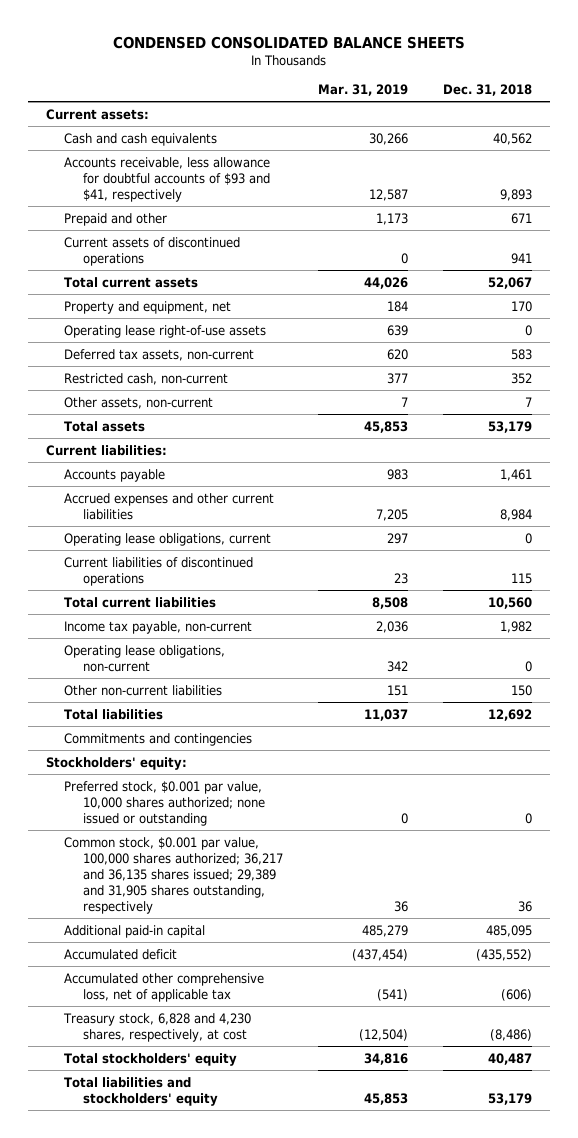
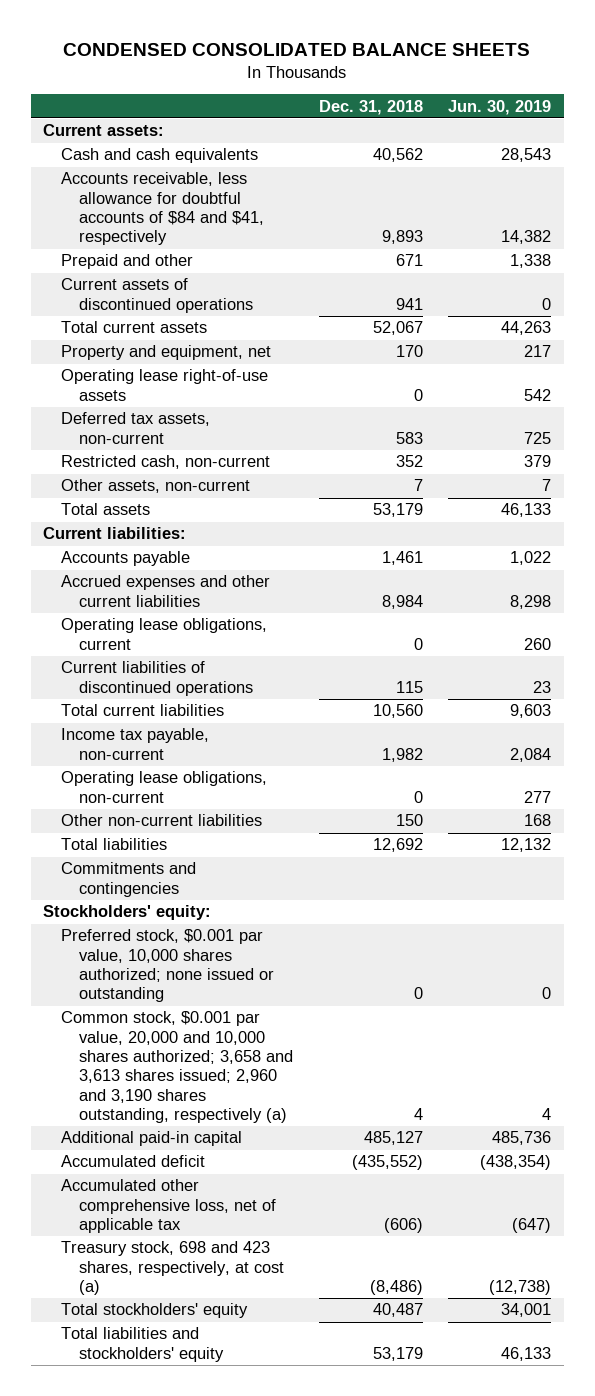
[318,84,409,97] Mar. 31, 2019 -> none
none -> [448,99,552,115] Jun. 30, 2019
[64,156,271,202] Accounts receivable, less allowance for doubtful accounts of $93 and $41, respectively -> [61,172,264,246] Accounts receivable, less allowance for doubtful accounts of $84 and $41, respectively
[64,836,283,914] Common stock, $0.001 par value, 100,000 shares authorized; 36,217 and 36,135 shares issued; 29,389 and 31,905 shares outstanding, respectively -> [61,1011,293,1124] Common stock, $0.001 par value, 20,000 and 10,000 shares authorized; 3,658 and 3,613 shares issued; 2,960 and 3,190 shares outstanding, respectively (a)
[518,900,533,912] 36 -> [413,1108,423,1121] 4
[486,924,533,937] 485,095 -> [363,1131,423,1146] 485,127
[63,1012,252,1042] Treasury stock, 6,828 and 4,230 shares, respectively, at cost -> [61,1241,284,1296] Treasury stock, 698 and 423 shares, respectively, at cost (a)

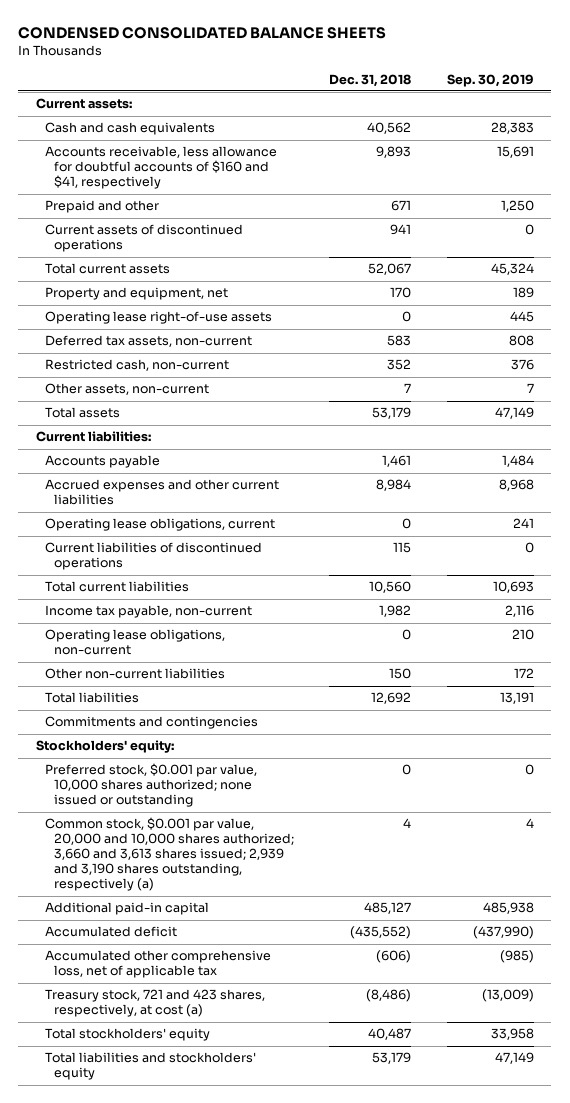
[448,99,552,115] Jun. 30, 2019 -> none
none -> [446,73,534,87] Sep. 30, 2019
[61,172,264,246] Accounts receivable, less allowance for doubtful accounts of $84 and $41, respectively -> [44,146,277,190] Accounts receivable, less allowance for doubtful accounts of $160 and $41, respectively
[61,1011,293,1124] Common stock, $0.001 par value, 20,000 and 10,000 shares authorized; 3,658 and 3,613 shares issued; 2,960 and 3,190 shares outstanding, respectively (a) -> [44,817,294,892] Common stock, $0.001 par value, 20,000 and 10,000 shares authorized; 3,660 and 3,613 shares issued; 2,939 and 3,190 shares outstanding, respectively (a)
[61,1241,284,1296] Treasury stock, 698 and 423 shares, respectively, at cost (a) -> [44,989,265,1018] Treasury stock, 721 and 423 shares, respectively, at cost (a)

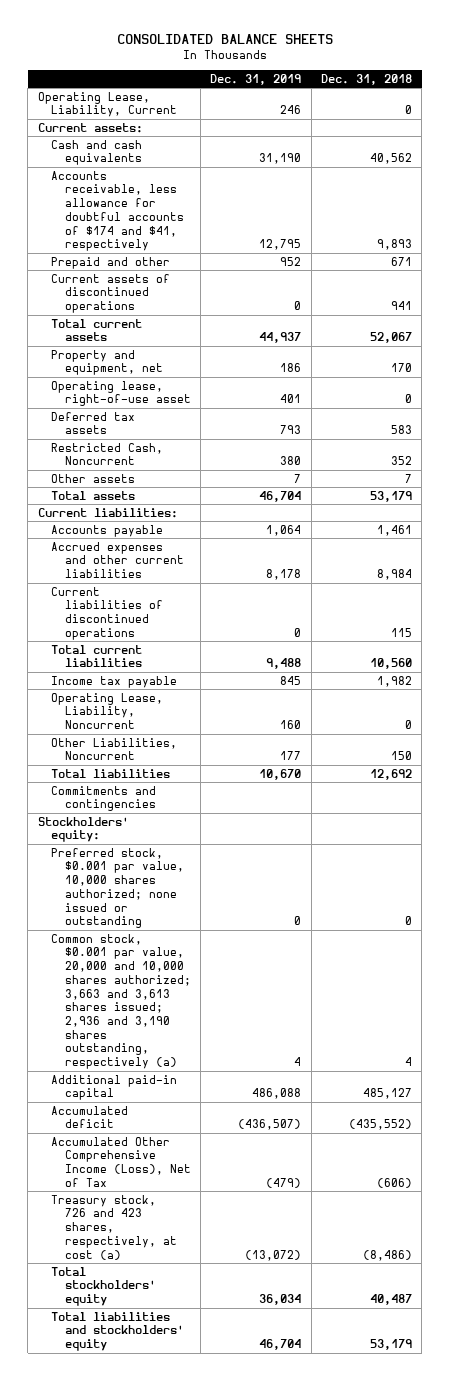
[18,26,387,39] CONDENSED CONSOLIDATED BALANCE SHEETS -> [116,34,333,45] CONSOLIDATED BALANCE SHEETS
[446,73,534,87] Sep. 30, 2019 -> none
none -> [210,73,302,85] Dec. 31, 2019
none -> [37,91,178,118] Operating Lease, Liability, Current
[44,146,277,190] Accounts receivable, less allowance for doubtful accounts of $160 and $41, respectively -> [51,170,184,252] Accounts receivable, less allowance for doubtful accounts of $174 and $41, respectively
[44,311,272,325] Operating lease right-of-use assets -> [51,380,191,407] Operating lease, right-of-use asset
[44,335,252,348] Deferred tax assets, non-current -> [51,411,136,435] Deferred tax assets
[44,359,229,372] Restricted cash, non-current -> [51,442,164,466] Restricted Cash, Noncurrent
[44,383,209,396] Other assets, non-current -> [51,473,136,483] Other assets
[44,518,275,532] Operating lease obligations, current -> none
[44,605,252,619] Income tax payable, non-current -> [51,675,178,688] Income tax payable
[44,629,225,656] Operating lease obligations, non-current -> [51,692,164,730] Operating Lease, Liability, Noncurrent
[44,668,225,680] Other non-current liabilities -> [51,737,178,761] Other Liabilities, Noncurrent
[44,817,294,892] Common stock, $0.001 par value, 20,000 and 10,000 shares authorized; 3,660 and 3,613 shares issued; 2,939 and 3,190 shares outstanding, respectively (a) -> [51,933,191,1070] Common stock, $0.001 par value, 20,000 and 10,000 shares authorized; 3,663 and 3,613 shares issued; 2,936 and 3,190 shares outstanding, respectively (a)
[44,950,271,979] Accumulated other comprehensive loss, net of applicable tax -> [51,1136,191,1187] Accumulated Other Comprehensive Income (Loss), Net of Tax
[44,989,265,1018] Treasury stock, 721 and 423 shares, respectively, at cost (a) -> [51,1194,177,1260] Treasury stock, 726 and 423 shares, respectively, at cost (a)

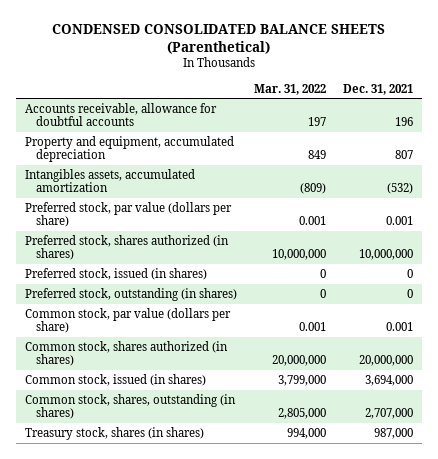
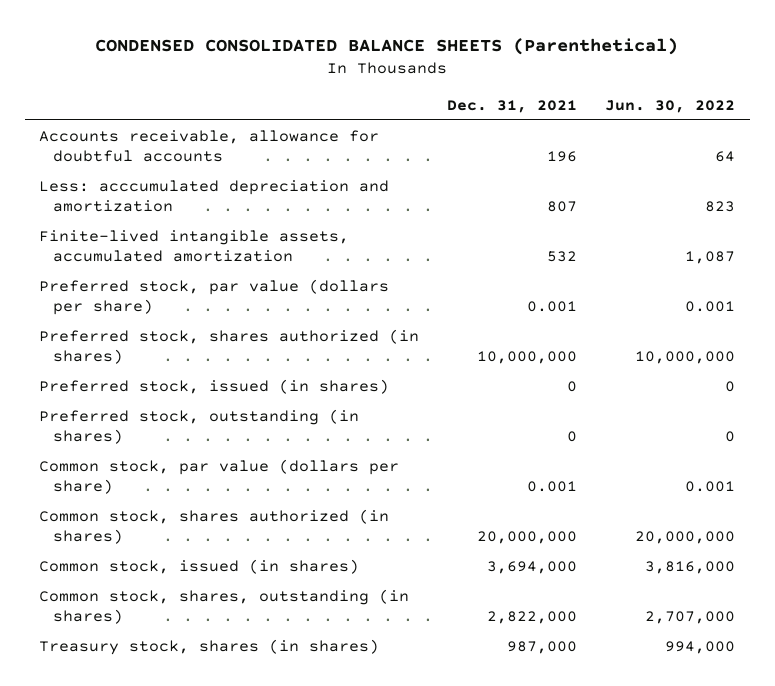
[253,83,326,95] Mar. 31, 2022 -> none
none -> [605,99,736,113] Jun. 30, 2022
[24,135,234,163] Property and equipment, accumulated depreciation -> [39,179,390,213] Less: acccumulated depreciation and amortization
[24,168,195,193] Intangibles assets, accumulated amortization -> [39,229,350,263] Finite-lived intangible assets, accumulated amortization
[387,183,414,195] (532) -> [547,251,578,263] 532
[365,408,414,420] 2,707,000 -> [487,611,578,625] 2,822,000

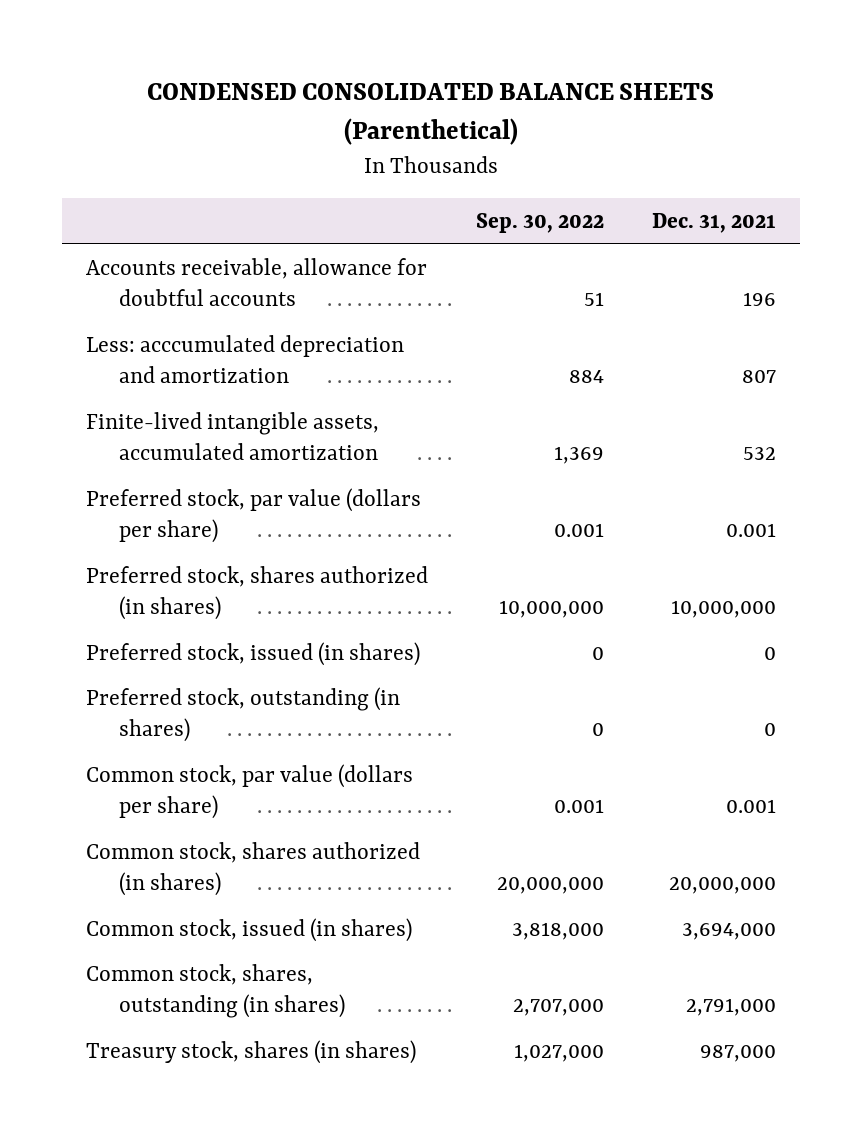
[605,99,736,113] Jun. 30, 2022 -> none
none -> [475,213,604,234] Sep. 30, 2022
[487,611,578,625] 2,822,000 -> [685,998,776,1017] 2,791,000

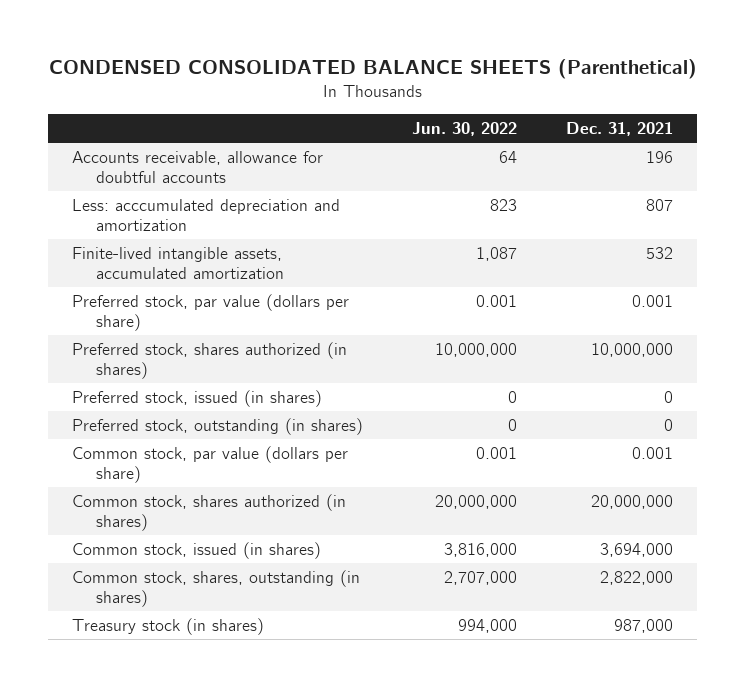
[475,213,604,234] Sep. 30, 2022 -> none
none -> [412,122,518,137] Jun. 30, 2022
[685,998,776,1017] 2,791,000 -> [599,570,673,585] 2,822,000
[85,1039,416,1064] Treasury stock, shares (in shares) -> [72,617,265,635] Treasury stock (in shares)

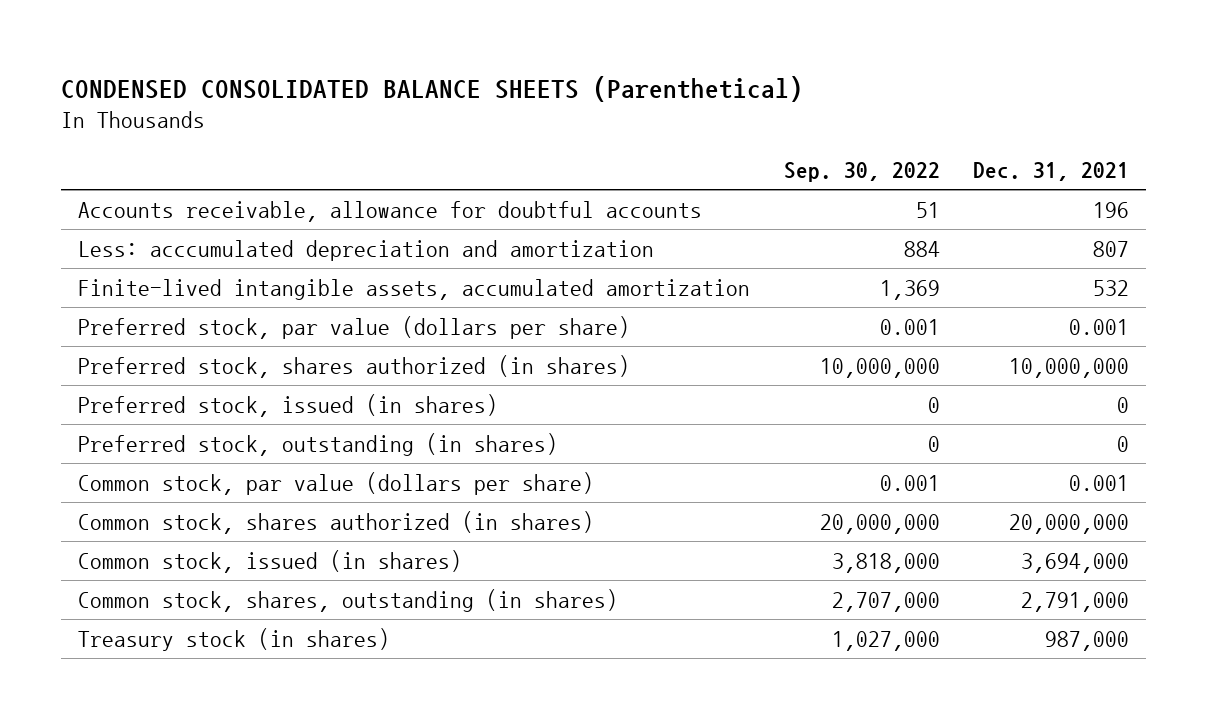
[412,122,518,137] Jun. 30, 2022 -> none
none -> [783,162,940,183] Sep. 30, 2022
[599,570,673,585] 2,822,000 -> [1021,591,1130,612] 2,791,000

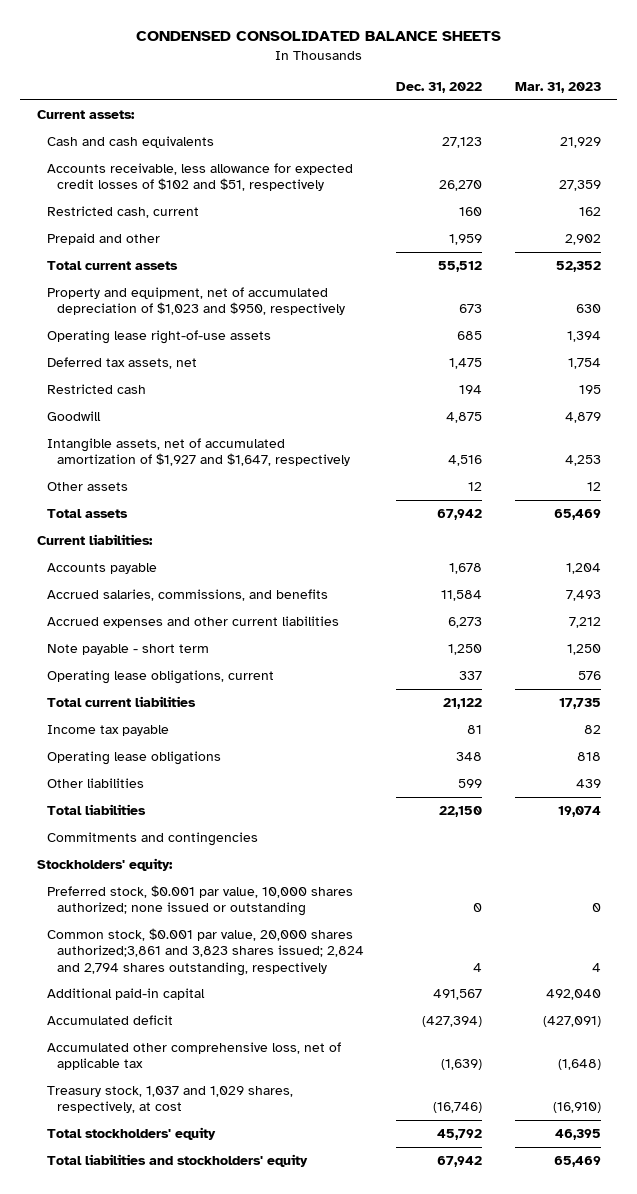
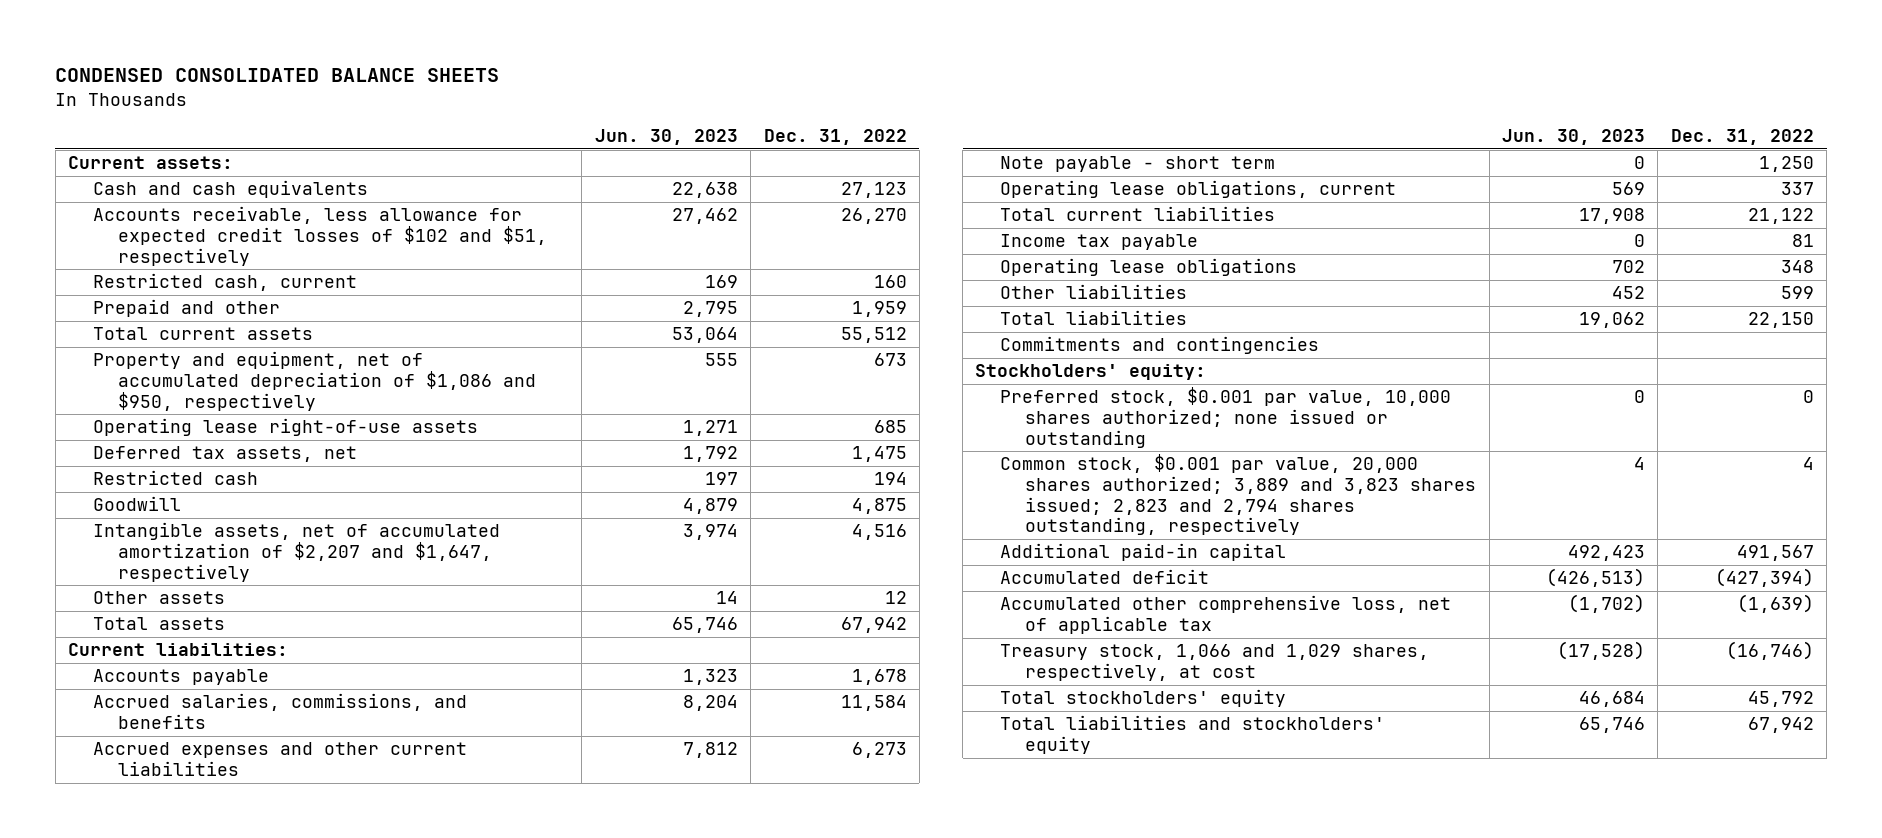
[514,81,601,93] Mar. 31, 2023 -> none
none -> [594,129,738,146] Jun. 30, 2023
[46,286,345,316] Property and equipment, net of accumulated depreciation of $1,023 and $950, respectively -> [93,351,537,411] Property and equipment, net of accumulated depreciation of $1,086 and $950, respectively
[46,437,350,467] Intangible assets, net of accumulated amortization of $1,927 and $1,647, respectively -> [93,522,501,582] Intangible assets, net of accumulated amortization of $2,207 and $1,647, respectively
[46,927,364,976] Common stock, $0.001 par value, 20,000 shares authorized;3,861 and 3,823 shares issued; 2,824 and 2,794 shares outstanding, respectively -> [1000,454,1477,536] Common stock, $0.001 par value, 20,000 shares authorized; 3,889 and 3,823 shares issued; 2,823 and 2,794 shares outstanding, respectively
[46,1085,293,1114] Treasury stock, 1,037 and 1,029 shares, respectively, at cost -> [1000,644,1430,682] Treasury stock, 1,066 and 1,029 shares, respectively, at cost

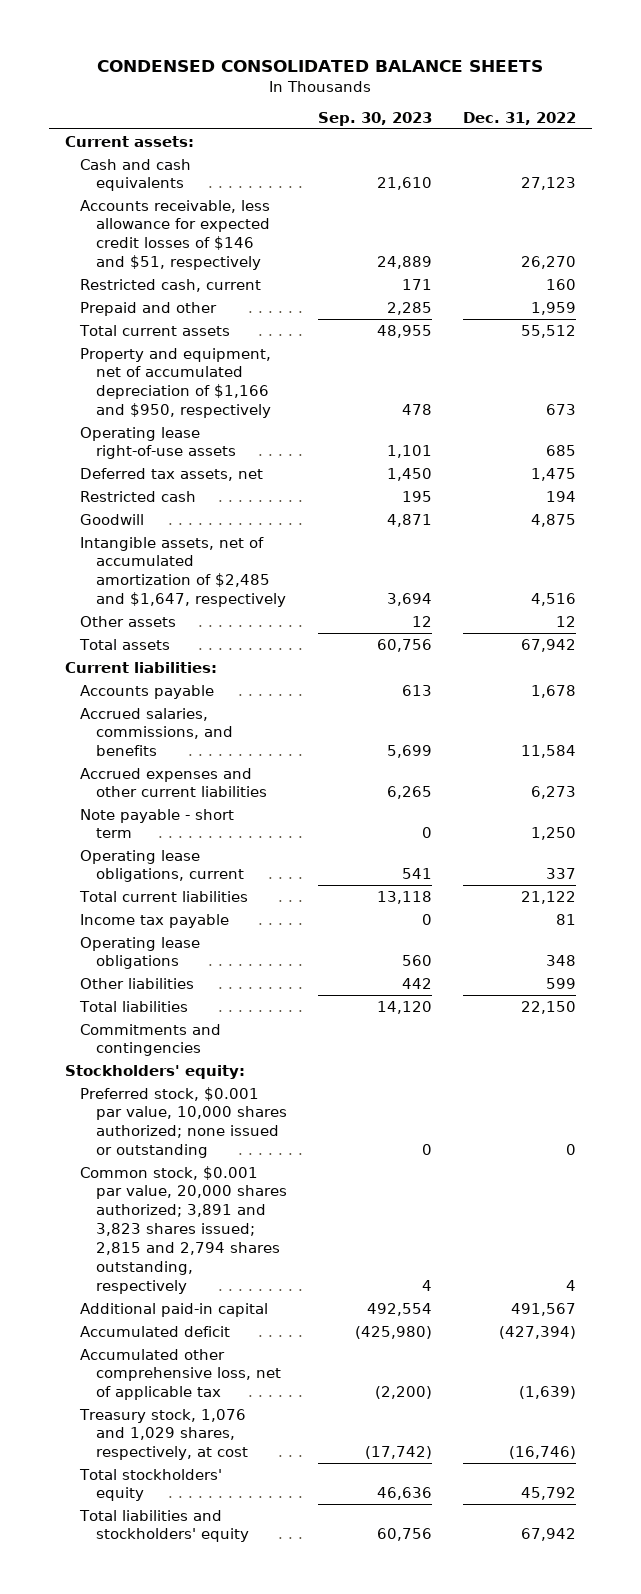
[594,129,738,146] Jun. 30, 2023 -> none
none -> [318,112,433,127] Sep. 30, 2023
[93,206,548,266] Accounts receivable, less allowance for expected credit losses of $102 and $51, respectively -> [80,199,271,271] Accounts receivable, less allowance for expected credit losses of $146 and $51, respectively
[93,351,537,411] Property and equipment, net of accumulated depreciation of $1,086 and $950, respectively -> [80,347,272,419] Property and equipment, net of accumulated depreciation of $1,166 and $950, respectively
[93,522,501,582] Intangible assets, net of accumulated amortization of $2,207 and $1,647, respectively -> [80,536,287,608] Intangible assets, net of accumulated amortization of $2,485 and $1,647, respectively
[1000,454,1477,536] Common stock, $0.001 par value, 20,000 shares authorized; 3,889 and 3,823 shares issued; 2,823 and 2,794 shares outstanding, respectively -> [80,1165,288,1294] Common stock, $0.001 par value, 20,000 shares authorized; 3,891 and 3,823 shares issued; 2,815 and 2,794 shares outstanding, respectively
[1000,644,1430,682] Treasury stock, 1,066 and 1,029 shares, respectively, at cost -> [79,1408,249,1461] Treasury stock, 1,076 and 1,029 shares, respectively, at cost

